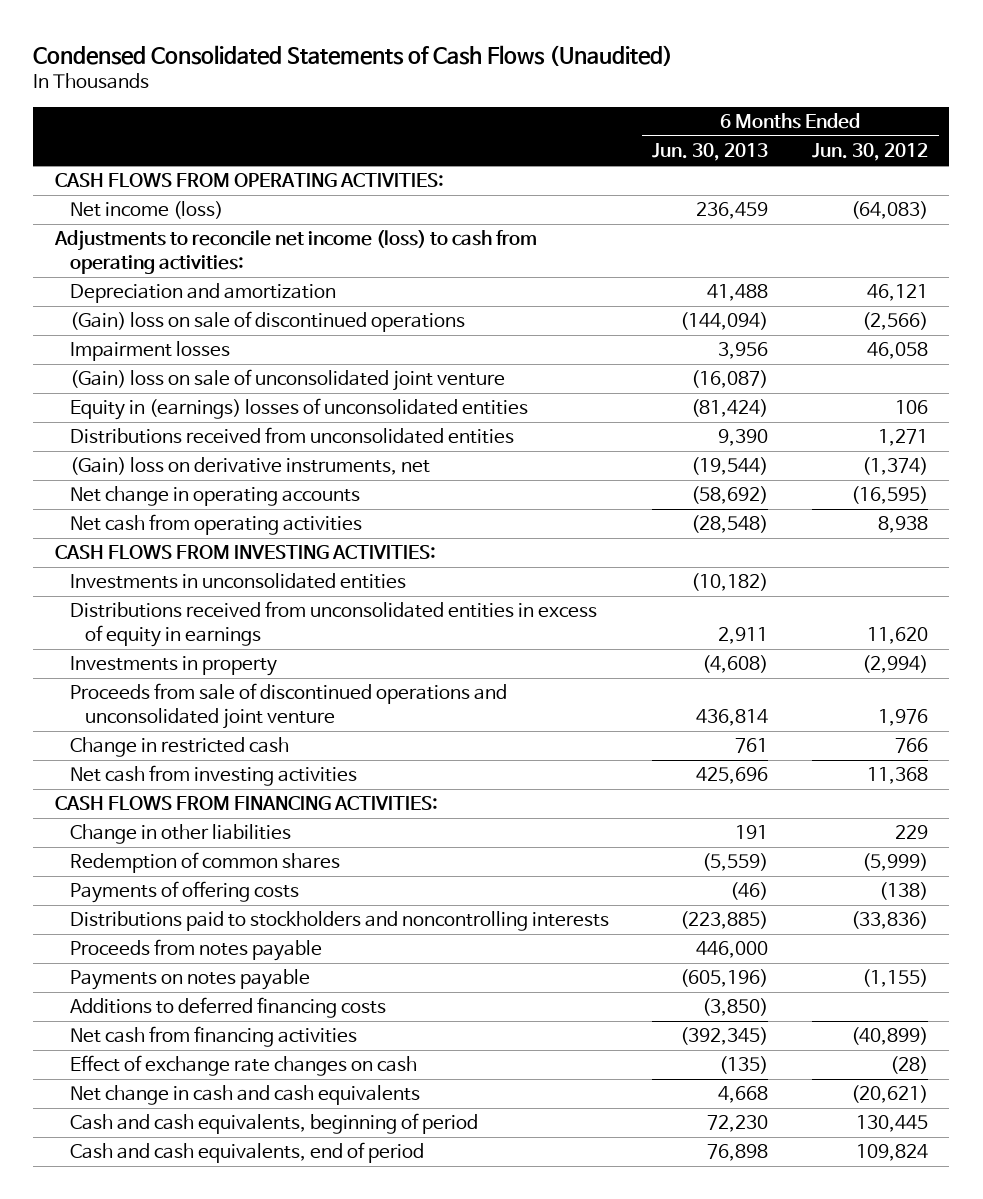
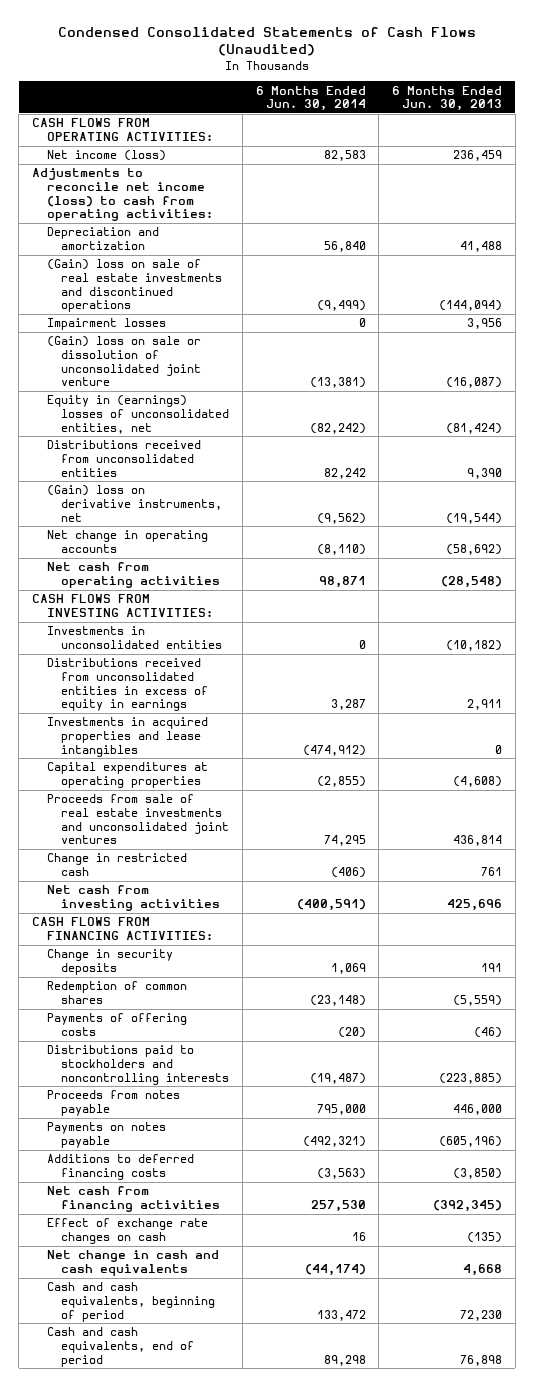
[811,143,928,162] Jun. 30, 2012 -> none
none -> [255,85,366,112] 6 Months Ended Jun. 30, 2014
[70,311,466,333] (Gain) loss on sale of discontinued operations -> [46,259,223,313] (Gain) loss on sale of real estate investments and discontinued operations
[70,369,506,392] (Gain) loss on sale of unconsolidated joint venture -> [46,336,202,387] (Gain) loss on sale or dissolution of unconsolidated joint venture
[70,398,529,421] Equity in (earnings) losses of unconsolidated entities -> [46,395,230,434] Equity in (earnings) losses of unconsolidated entities, net
none -> [46,717,208,757] Investments in acquired properties and lease intangibles
[70,656,278,677] Investments in property -> [46,762,208,788] Capital expenditures at operating properties
[70,683,508,730] Proceeds from sale of discontinued operations and unconsolidated joint venture -> [46,794,230,845] Proceeds from sale of real estate investments and unconsolidated joint ventures
[70,824,292,845] Change in other liabilities -> [46,949,173,975] Change in security deposits

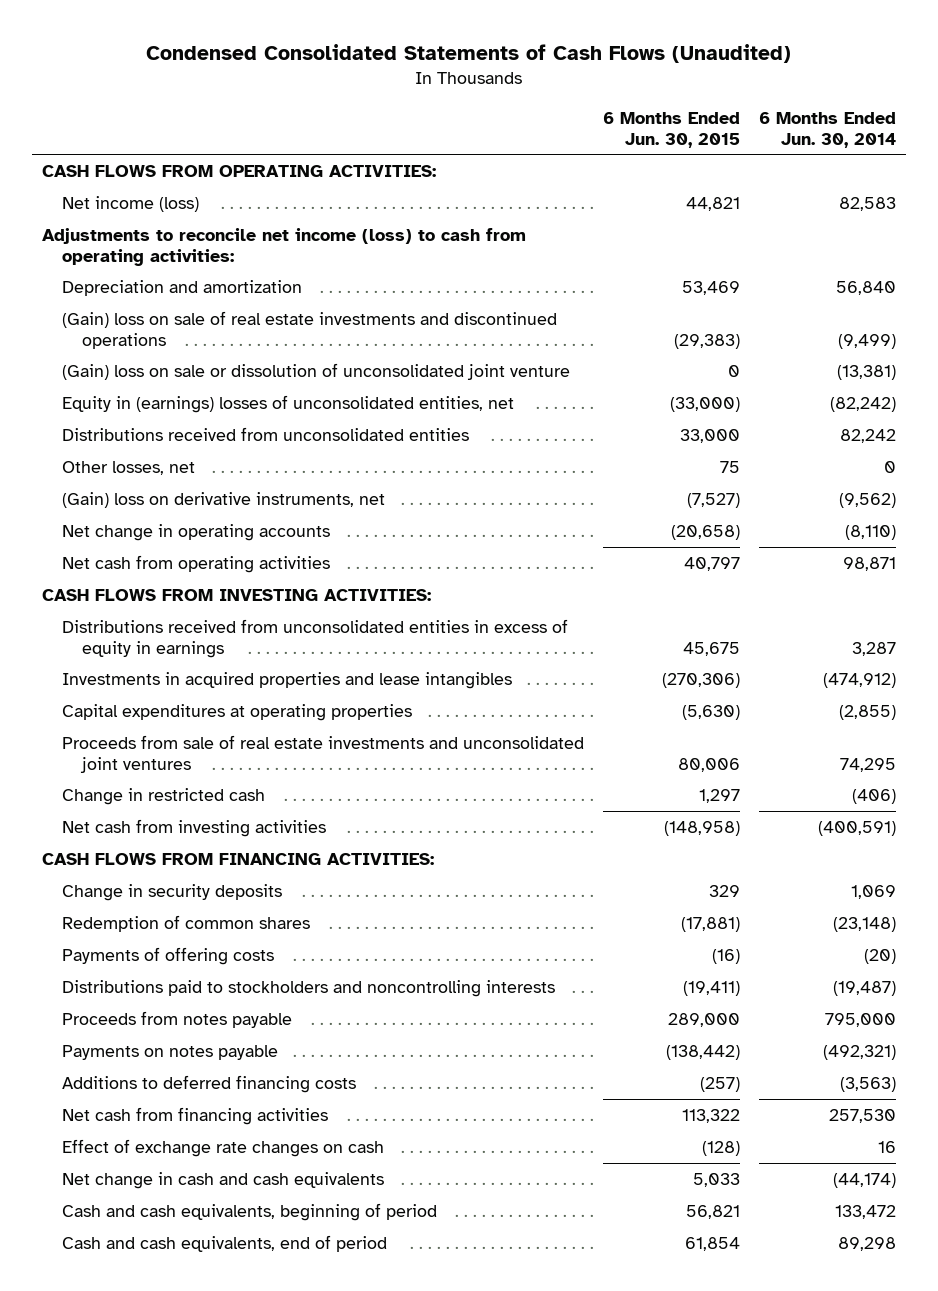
[392,85,503,112] 6 Months Ended Jun. 30, 2013 -> none
none -> [603,112,741,148] 6 Months Ended Jun. 30, 2015
[46,318,166,331] Impairment losses -> none
none -> [62,460,196,475] Other losses, net
[46,626,223,649] Investments in unconsolidated entities -> none

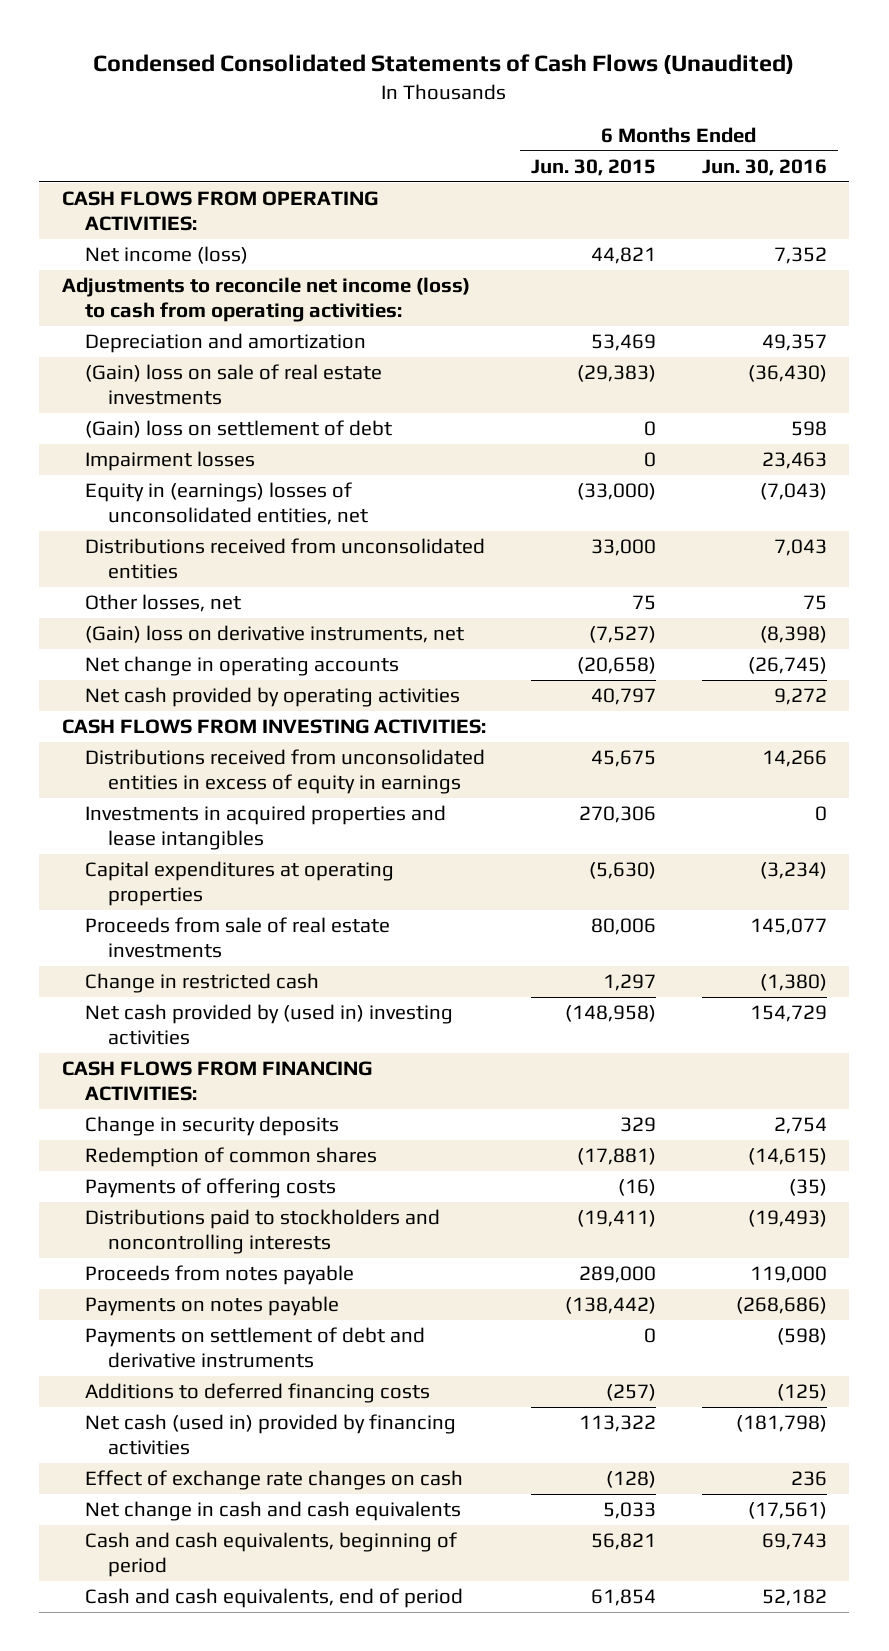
[759,112,897,148] 6 Months Ended Jun. 30, 2014 -> none
none -> [701,158,827,176] Jun. 30, 2016
[62,362,571,380] (Gain) loss on sale or dissolution of unconsolidated joint venture -> none
[62,310,558,349] (Gain) loss on sale of real estate investments and discontinued operations -> [85,364,383,406] (Gain) loss on sale of real estate investments
none -> [85,420,393,439] (Gain) loss on settlement of debt
none -> [85,451,256,472] Impairment losses
[62,554,331,573] Net cash from operating activities -> [85,687,461,708] Net cash provided by operating activities
[662,672,741,688] (270,306) -> [579,806,657,824] 270,306
[62,734,585,773] Proceeds from sale of real estate investments and unconsolidated joint ventures -> [85,917,391,959] Proceeds from sale of real estate investments
[62,818,327,837] Net cash from investing activities -> [85,1004,454,1046] Net cash provided by (used in) investing activities
none -> [85,1327,426,1369] Payments on settlement of debt and derivative instruments
[62,1106,329,1125] Net cash from financing activities -> [85,1414,457,1456] Net cash (used in) provided by financing activities

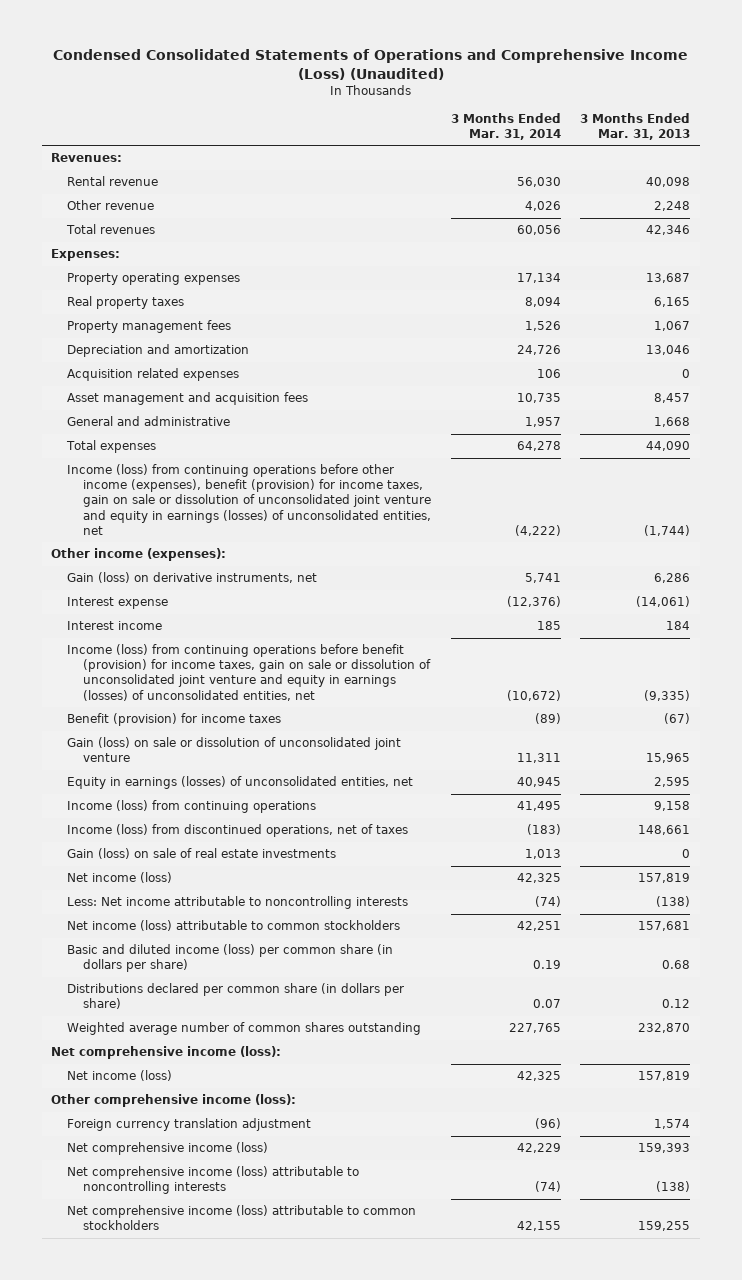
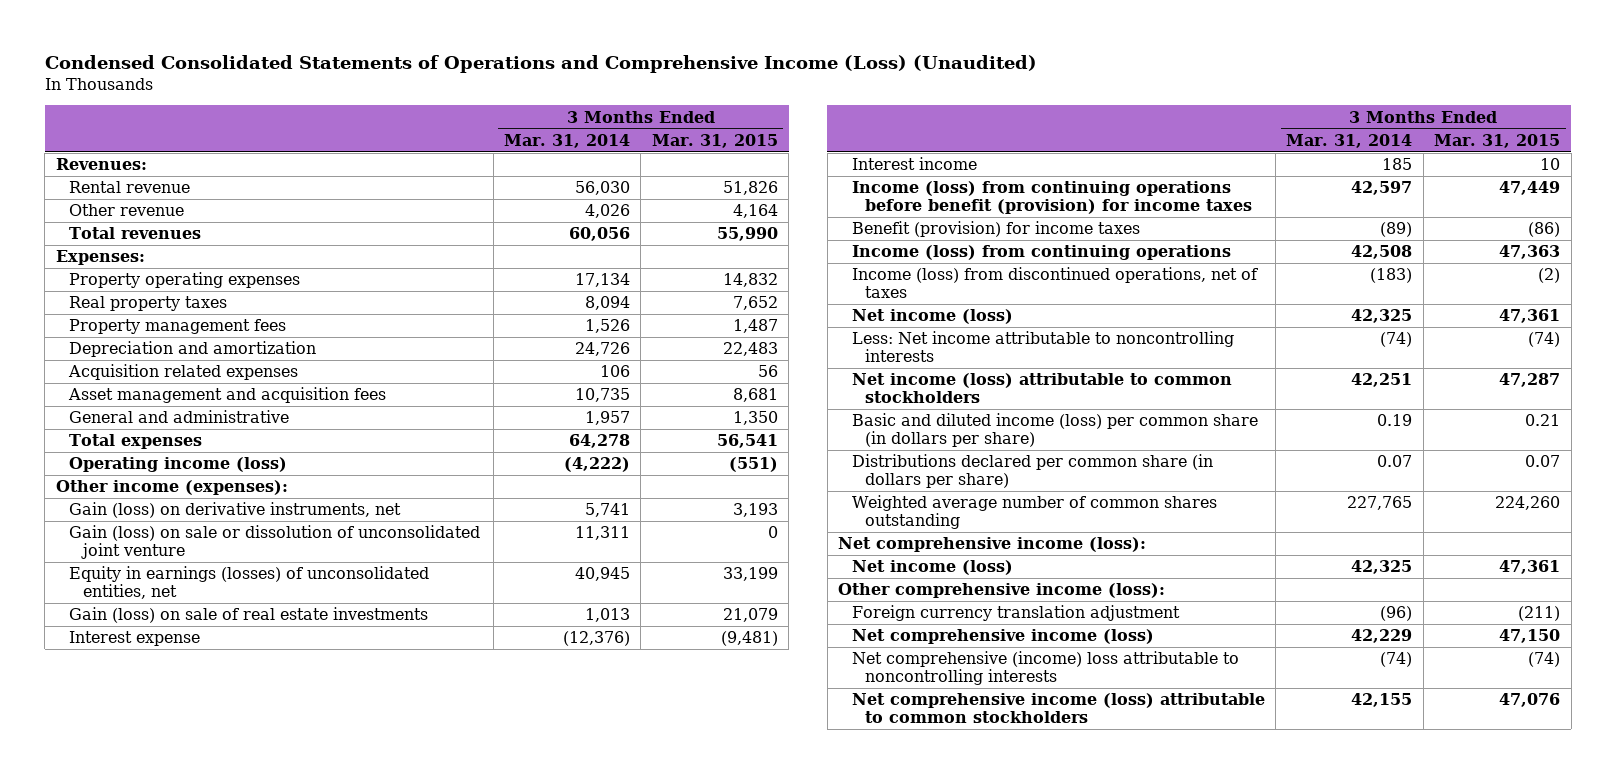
[580,112,691,140] 3 Months Ended Mar. 31, 2013 -> none
none -> [651,133,778,148] Mar. 31, 2015
[67,464,431,535] Income (loss) from continuing operations before other income (expenses), benefit (provision) for income taxes, gain on sale or dissolution of unconsolidated joint venture and equity in earnings (losses) of unconsolidated entities, net -> [69,457,288,473] Operating income (loss)
[67,737,402,763] Gain (loss) on sale or dissolution of unconsolidated joint venture -> [69,525,481,560] Gain (loss) on sale or dissolution of unconsolidated joint venture
[67,776,414,790] Equity in earnings (losses) of unconsolidated entities, net -> [69,566,430,600] Equity in earnings (losses) of unconsolidated entities, net
[67,848,337,860] Gain (loss) on sale of real estate investments -> [69,607,429,624] Gain (loss) on sale of real estate investments
[67,644,431,701] Income (loss) from continuing operations before benefit (provision) for income taxes, gain on sale or dissolution of unconsolidated joint venture and equity in earnings (losses) of unconsolidated entities, net -> [851,181,1253,215] Income (loss) from continuing operations before benefit (provision) for income taxes
[506,689,561,701] (10,672) -> [1351,181,1413,196] 42,597
[516,801,561,812] 41,495 -> [1351,245,1413,260] 42,508
[67,1166,360,1195] Net comprehensive income (loss) attributable to noncontrolling interests -> [851,651,1239,686] Net comprehensive (income) loss attributable to noncontrolling interests

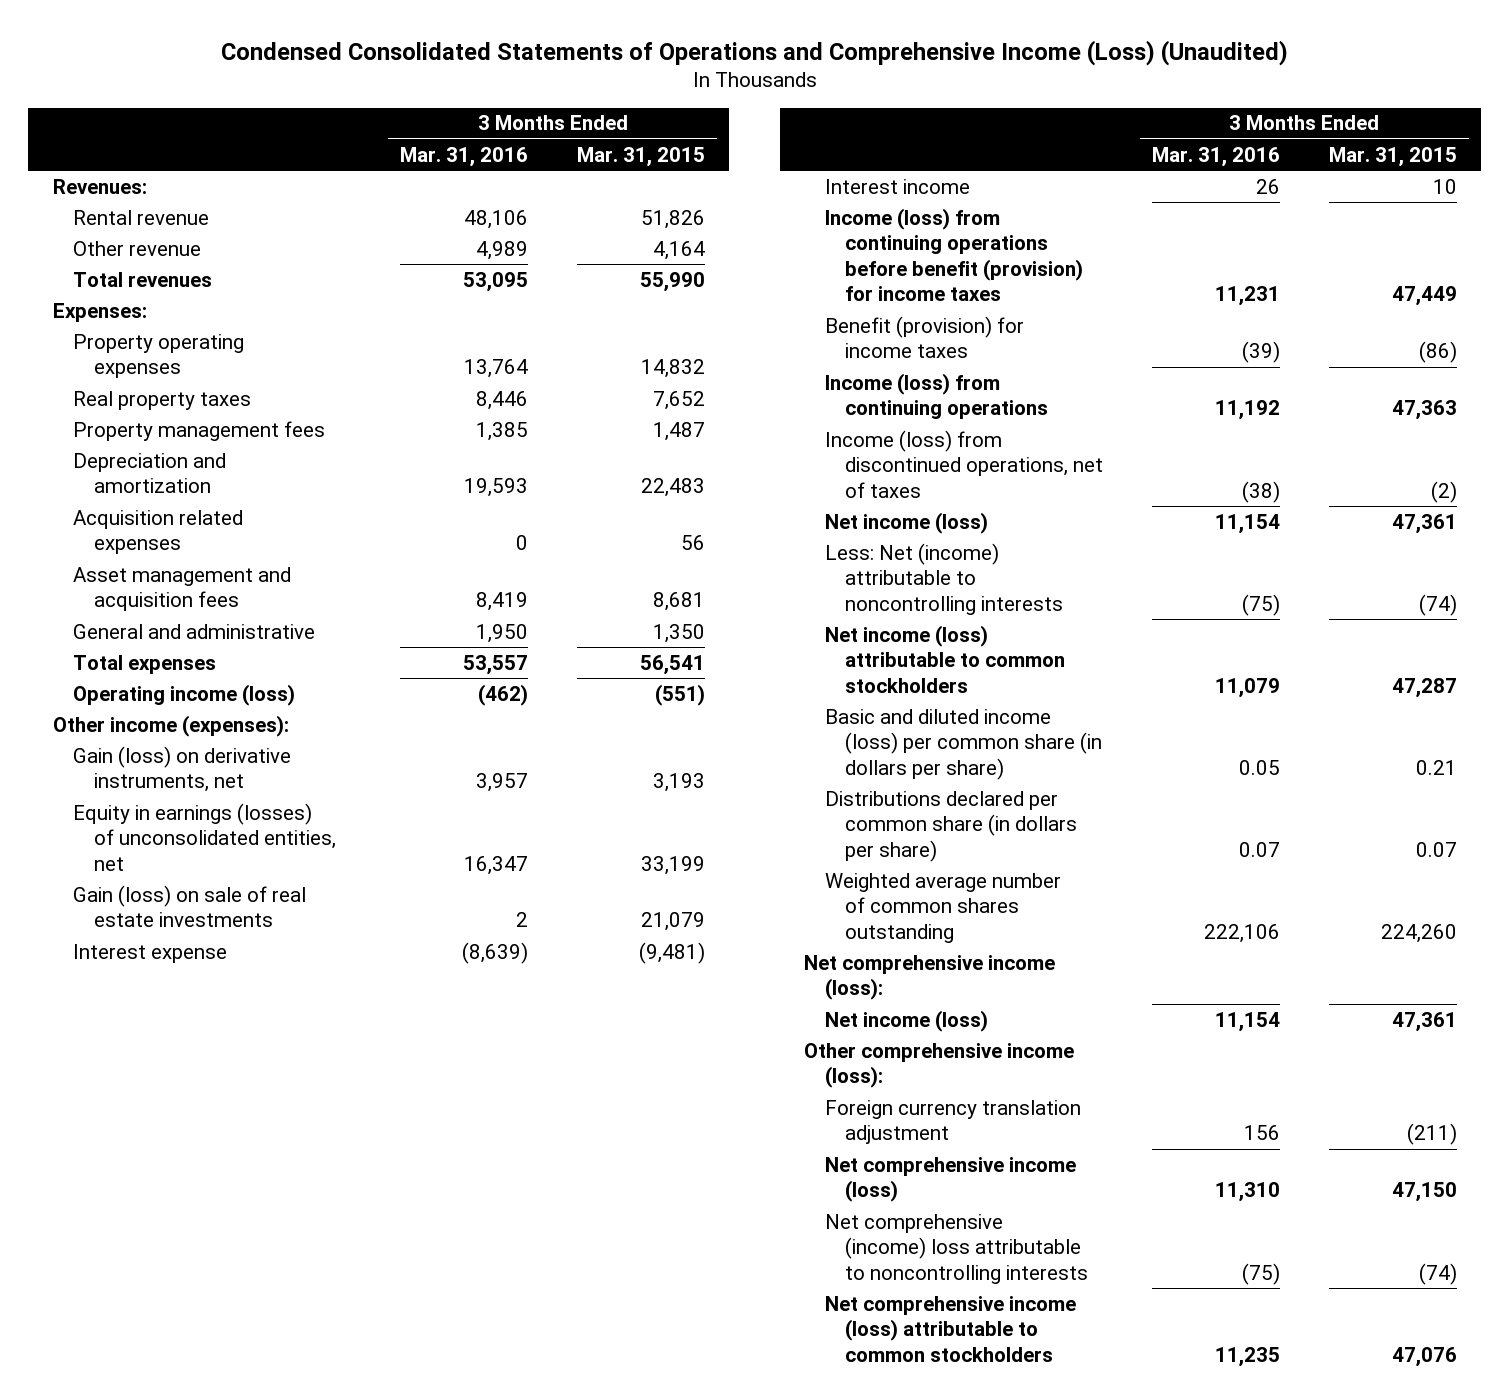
[503,133,630,148] Mar. 31, 2014 -> none
none -> [400,146,529,167] Mar. 31, 2016
[69,525,481,560] Gain (loss) on sale or dissolution of unconsolidated joint venture -> none
[851,331,1234,363] Less: Net income attributable to noncontrolling interests -> [824,542,1064,615] Less: Net (income) attributable to noncontrolling interests

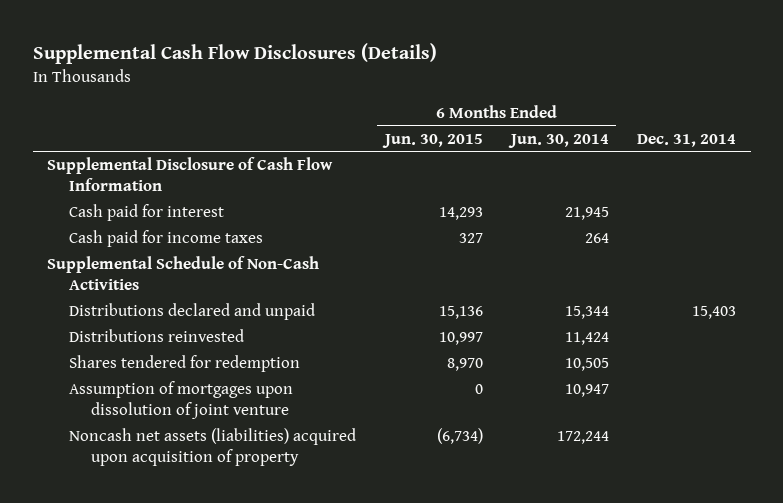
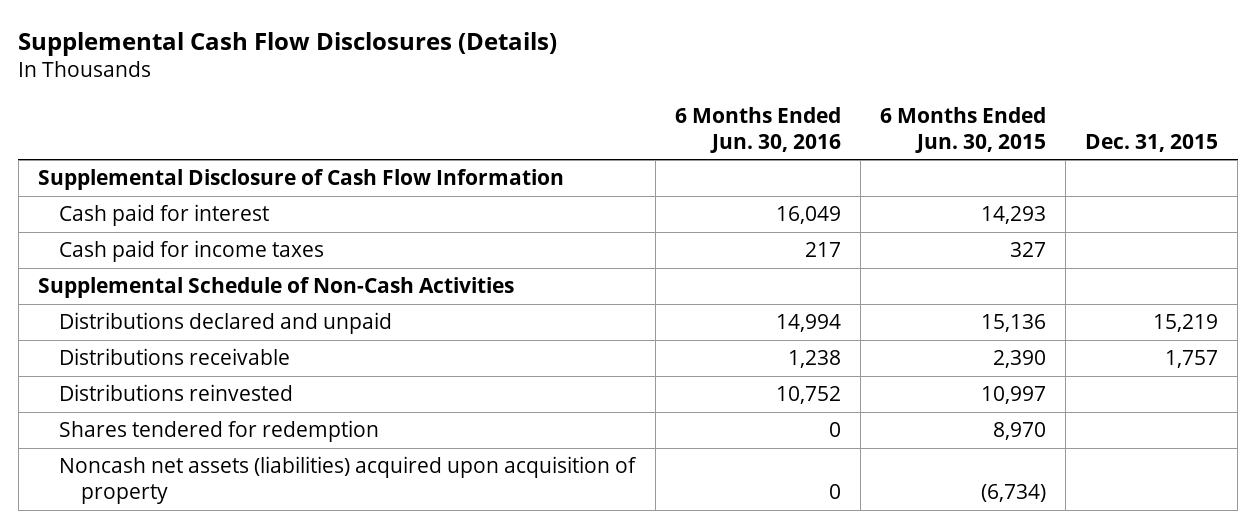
[507,133,609,148] Jun. 30, 2014 -> none
[637,133,737,147] Dec. 31, 2014 -> none
none -> [674,106,841,153] 6 Months Ended Jun. 30, 2016
none -> [1085,133,1219,152] Dec. 31, 2015
none -> [59,348,291,366] Distributions receivable
[69,381,294,419] Assumption of mortgages upon dissolution of joint venture -> none

